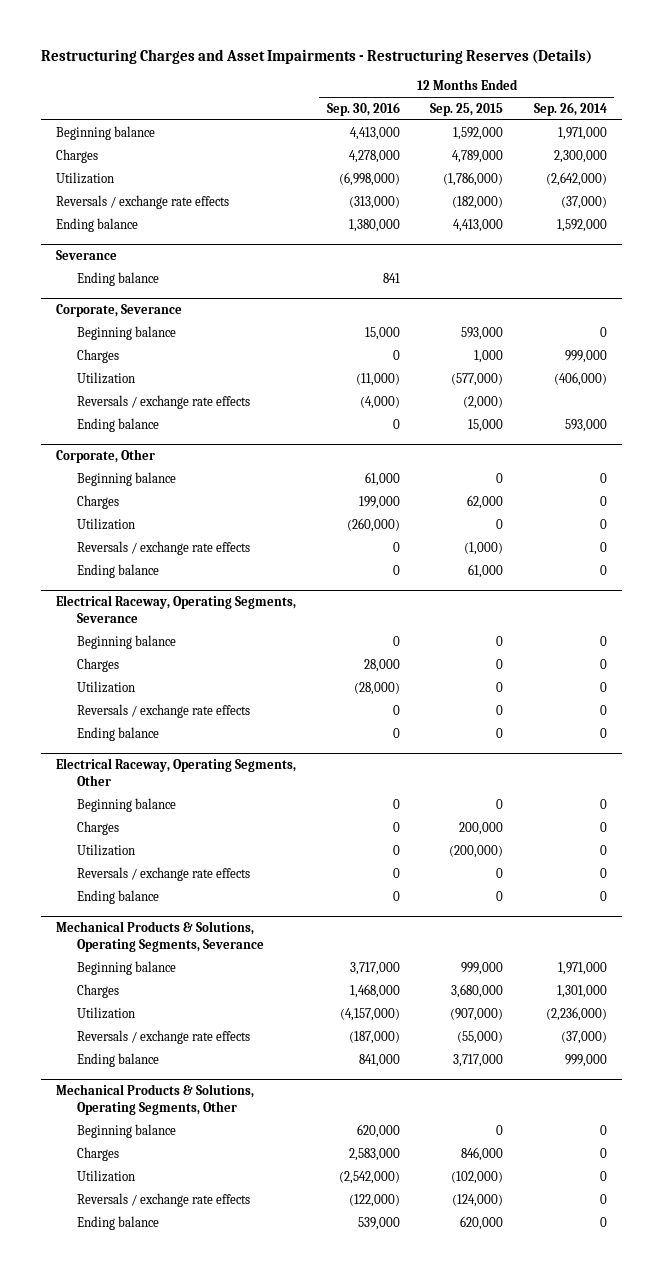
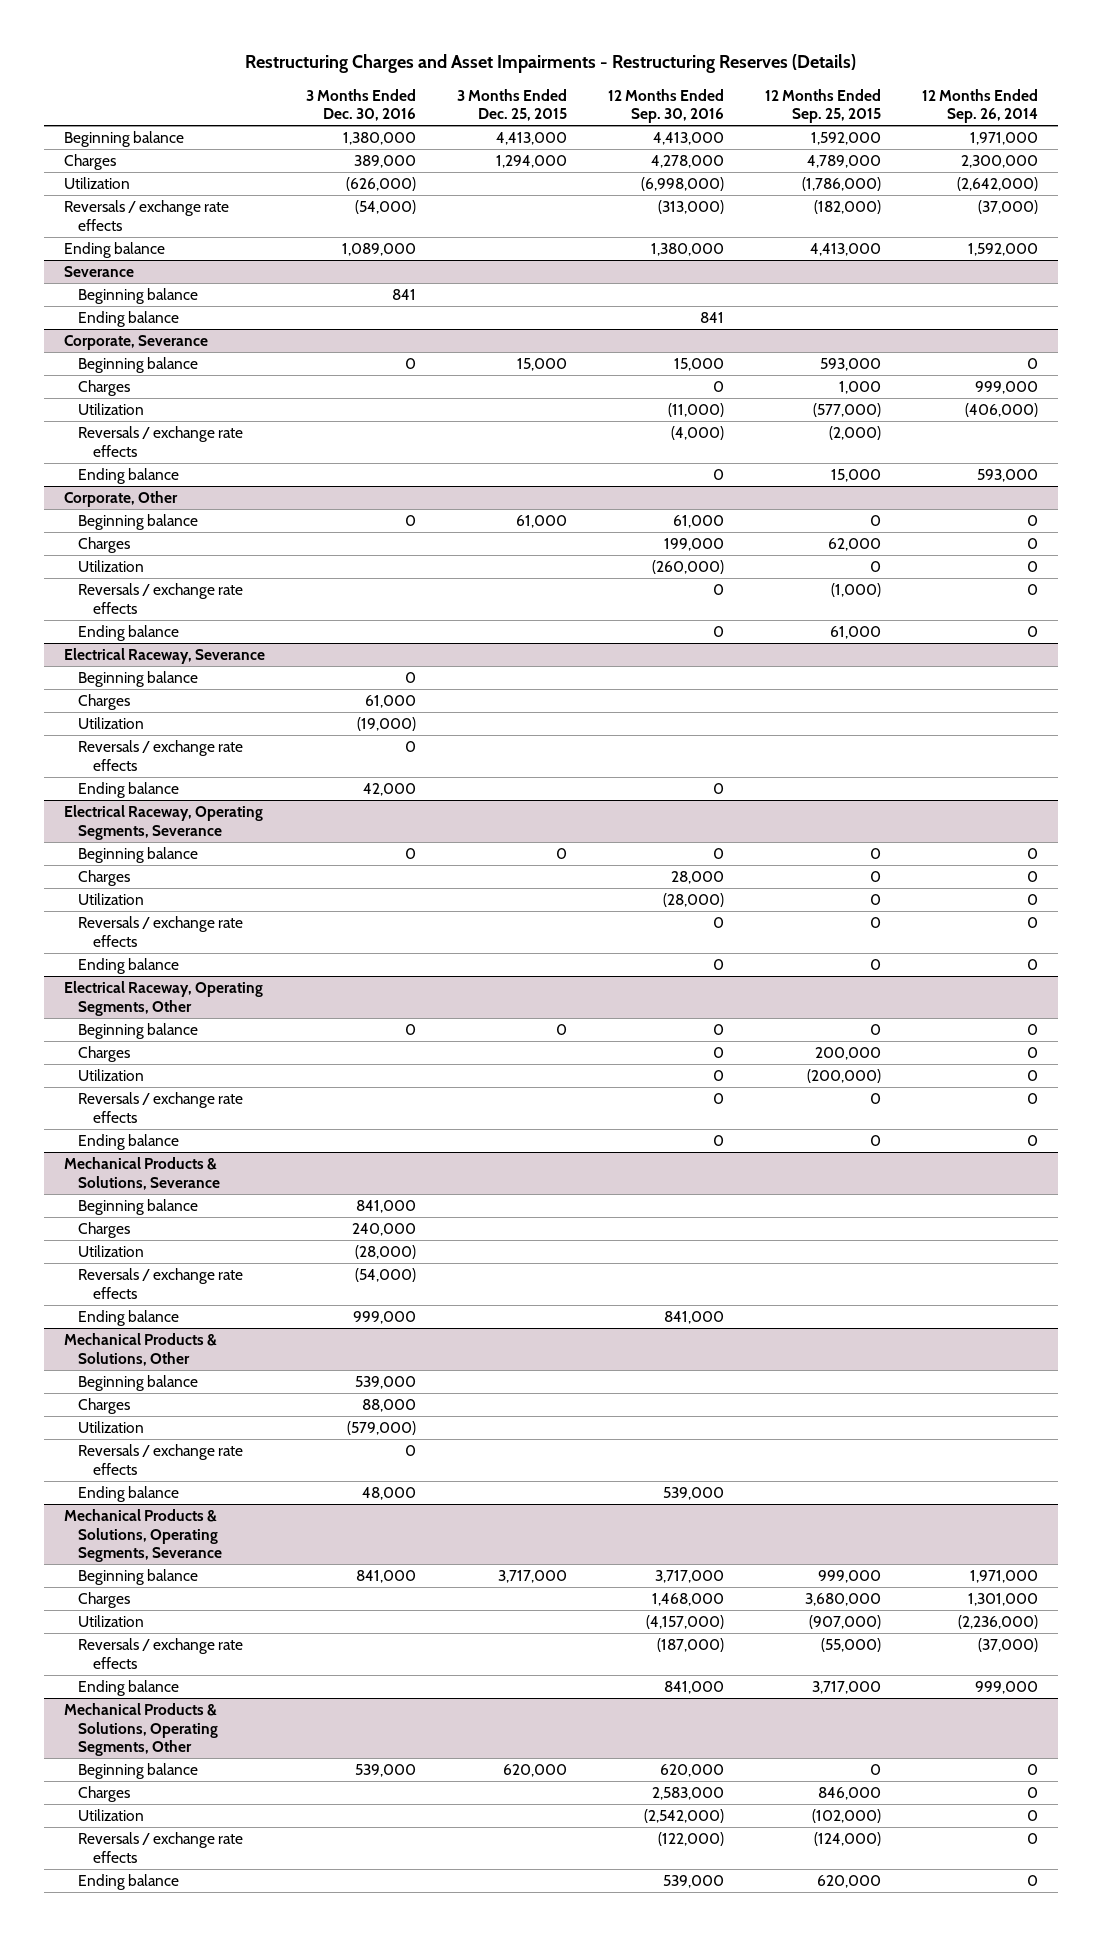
none -> [306,88,417,122] 3 Months Ended Dec. 30, 2016
none -> [457,88,568,122] 3 Months Ended Dec. 25, 2015
none -> [78,288,199,305] Beginning balance
none -> [64,648,266,665] Electrical Raceway, Severance
none -> [78,671,199,688] Beginning balance
none -> [78,694,131,711] Charges
none -> [78,717,145,730] Utilization
none -> [78,740,244,771] Reversals / exchange rate effects
none -> [78,782,180,799] Ending balance
none -> [64,1157,221,1190] Mechanical Products & Solutions, Severance
none -> [78,1199,199,1216] Beginning balance
none -> [78,1222,131,1239] Charges
none -> [78,1245,145,1258] Utilization
none -> [78,1268,244,1299] Reversals / exchange rate effects
none -> [78,1310,180,1327] Ending balance
none -> [64,1333,218,1366] Mechanical Products & Solutions, Other
none -> [78,1375,199,1392] Beginning balance
none -> [78,1398,131,1415] Charges
none -> [78,1421,145,1434] Utilization
none -> [78,1444,244,1475] Reversals / exchange rate effects
none -> [78,1486,180,1503] Ending balance

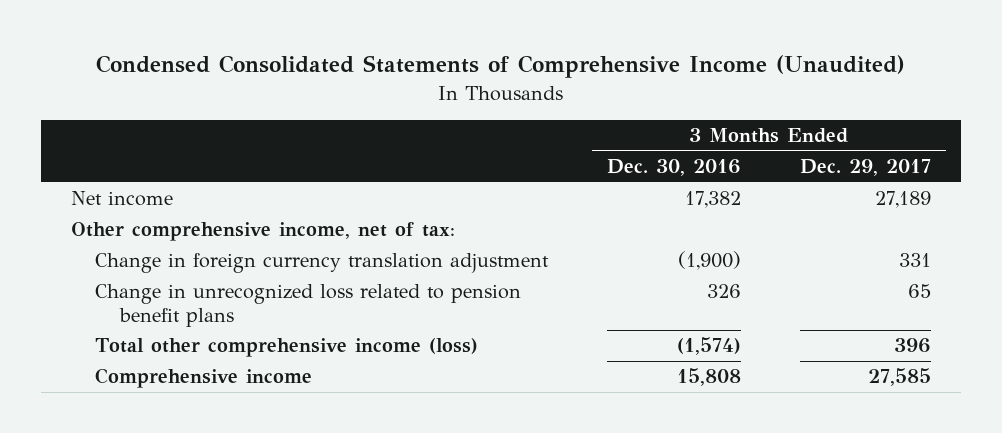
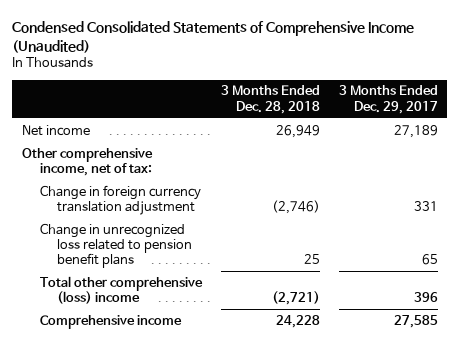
[607,159,742,177] Dec. 30, 2016 -> none
none -> [220,85,320,114] 3 Months Ended Dec. 28, 2018
[95,338,479,358] Total other comprehensive income (loss) -> [39,275,203,305] Total other comprehensive (loss) income

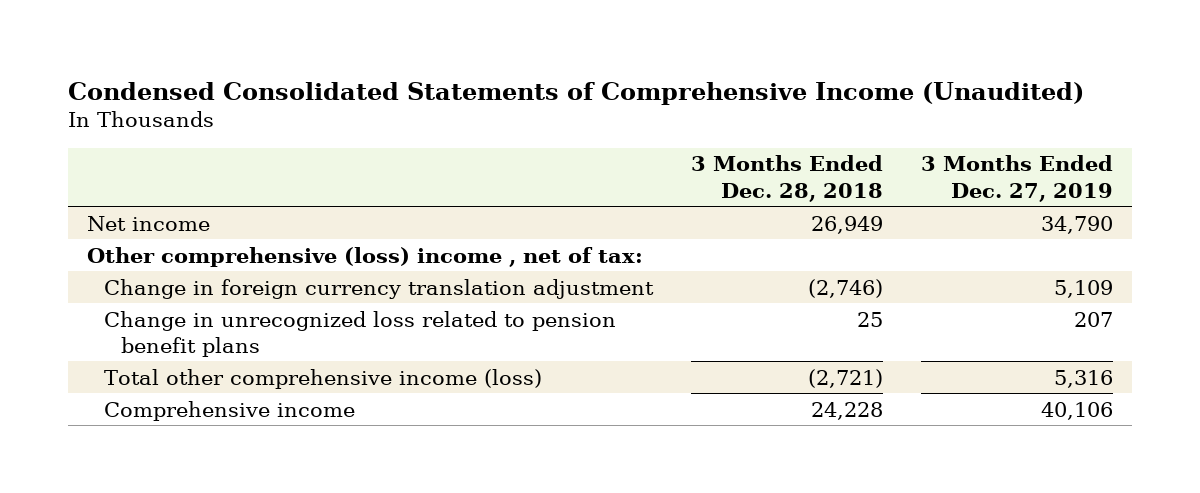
[338,85,438,114] 3 Months Ended Dec. 29, 2017 -> none
none -> [921,155,1114,202] 3 Months Ended Dec. 27, 2019
[21,147,153,177] Other comprehensive income, net of tax: -> [86,246,643,267] Other comprehensive (loss) income , net of tax:
[39,275,203,305] Total other comprehensive (loss) income -> [103,368,542,389] Total other comprehensive income (loss)

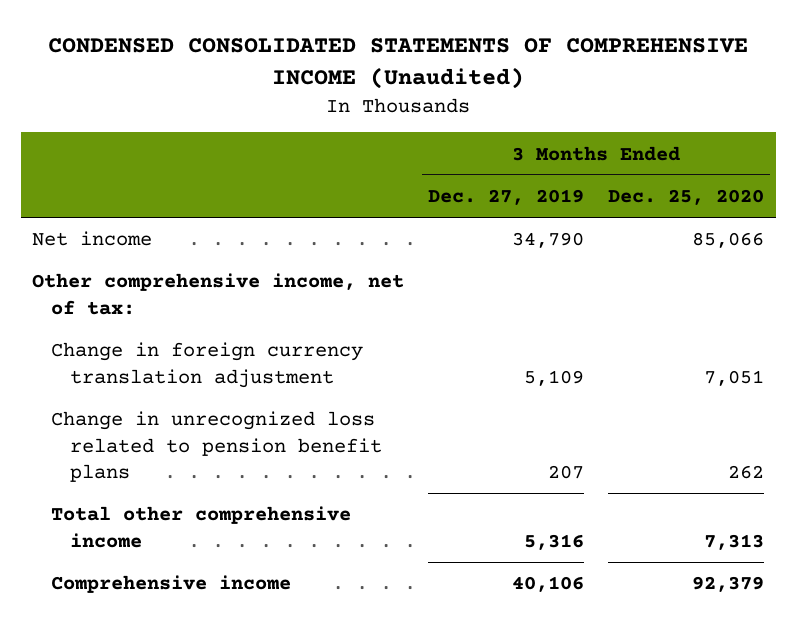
[67,81,1084,105] Condensed Consolidated Statements of Comprehensive Income (Unaudited) -> [48,38,749,90] CONDENSED CONSOLIDATED STATEMENTS OF COMPREHENSIVE INCOME (Unaudited)
[691,155,884,202] 3 Months Ended Dec. 28, 2018 -> none
none -> [608,188,765,205] Dec. 25, 2020
[86,246,643,267] Other comprehensive (loss) income , net of tax: -> [32,273,405,315] Other comprehensive income, net of tax:
[103,368,542,389] Total other comprehensive income (loss) -> [51,506,352,548] Total other comprehensive income

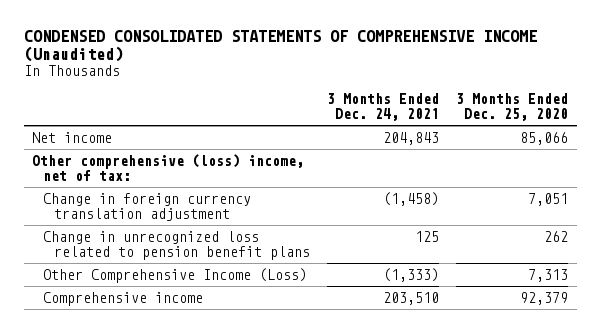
[428,188,585,205] Dec. 27, 2019 -> none
none -> [327,93,440,121] 3 Months Ended Dec. 24, 2021
[32,273,405,315] Other comprehensive income, net of tax: -> [32,154,305,181] Other comprehensive (loss) income, net of tax:
[51,506,352,548] Total other comprehensive income -> [43,268,308,284] Other Comprehensive Income (Loss)

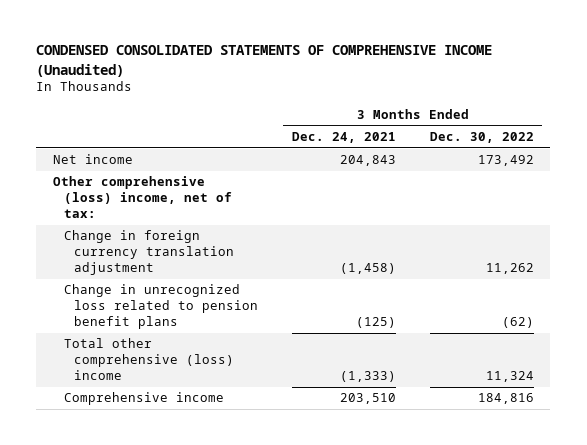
[456,93,569,121] 3 Months Ended Dec. 25, 2020 -> none
none -> [429,132,534,144] Dec. 30, 2022
[415,231,440,243] 125 -> [355,317,396,329] (125)
[43,268,308,284] Other Comprehensive Income (Loss) -> [63,338,235,381] Total other comprehensive (loss) income

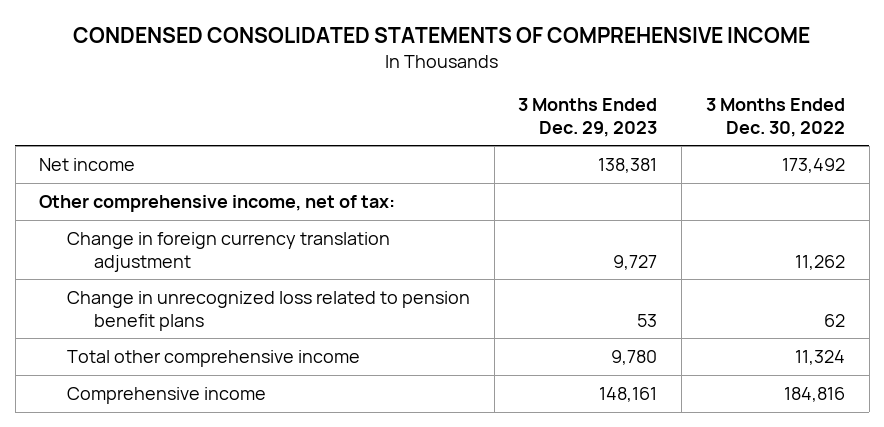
[36,45,493,77] CONDENSED CONSOLIDATED STATEMENTS OF COMPREHENSIVE INCOME (Unaudited) -> [73,27,811,44] CONDENSED CONSOLIDATED STATEMENTS OF COMPREHENSIVE INCOME
[291,132,396,144] Dec. 24, 2021 -> none
none -> [518,98,658,137] 3 Months Ended Dec. 29, 2023
[53,176,232,219] Other comprehensive (loss) income, net of tax: -> [39,194,396,212] Other comprehensive income, net of tax:
[501,317,534,329] (62) -> [823,313,845,327] 62
[63,338,235,381] Total other comprehensive (loss) income -> [66,349,360,367] Total other comprehensive income

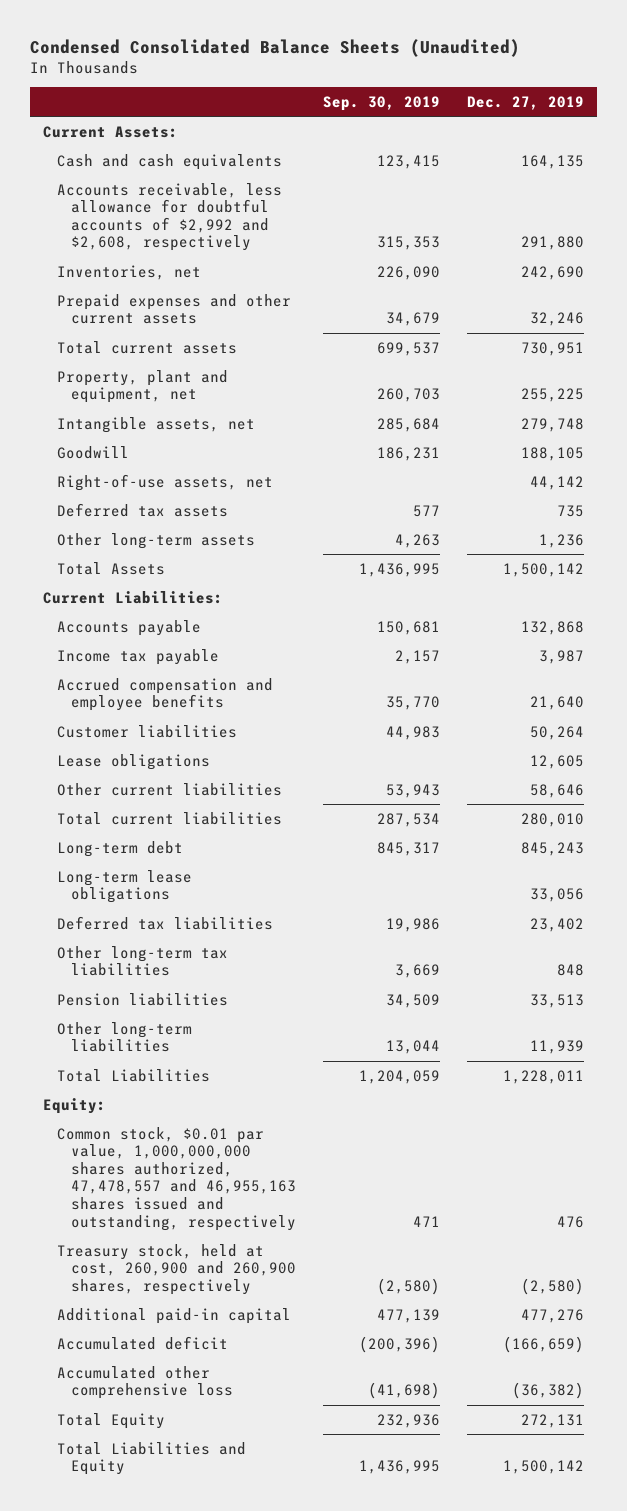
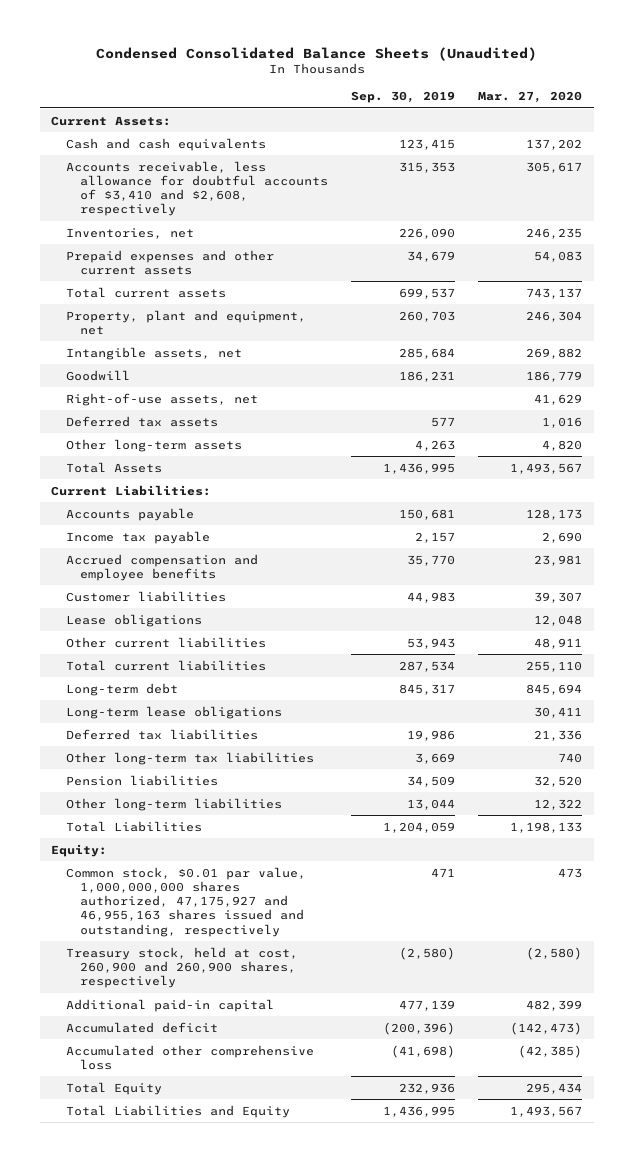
[466,95,584,110] Dec. 27, 2019 -> none
none -> [478,91,583,104] Mar. 27, 2020
[56,182,282,252] Accounts receivable, less allowance for doubtful accounts of $2,992 and $2,608, respectively -> [65,160,328,217] Accounts receivable, less allowance for doubtful accounts of $3,410 and $2,608, respectively
[56,1126,296,1231] Common stock, $0.01 par value, 1,000,000,000 shares authorized, 47,478,557 and 46,955,163 shares issued and outstanding, respectively -> [65,866,306,937] Common stock, $0.01 par value, 1,000,000,000 shares authorized, 47,175,927 and 46,955,163 shares issued and outstanding, respectively

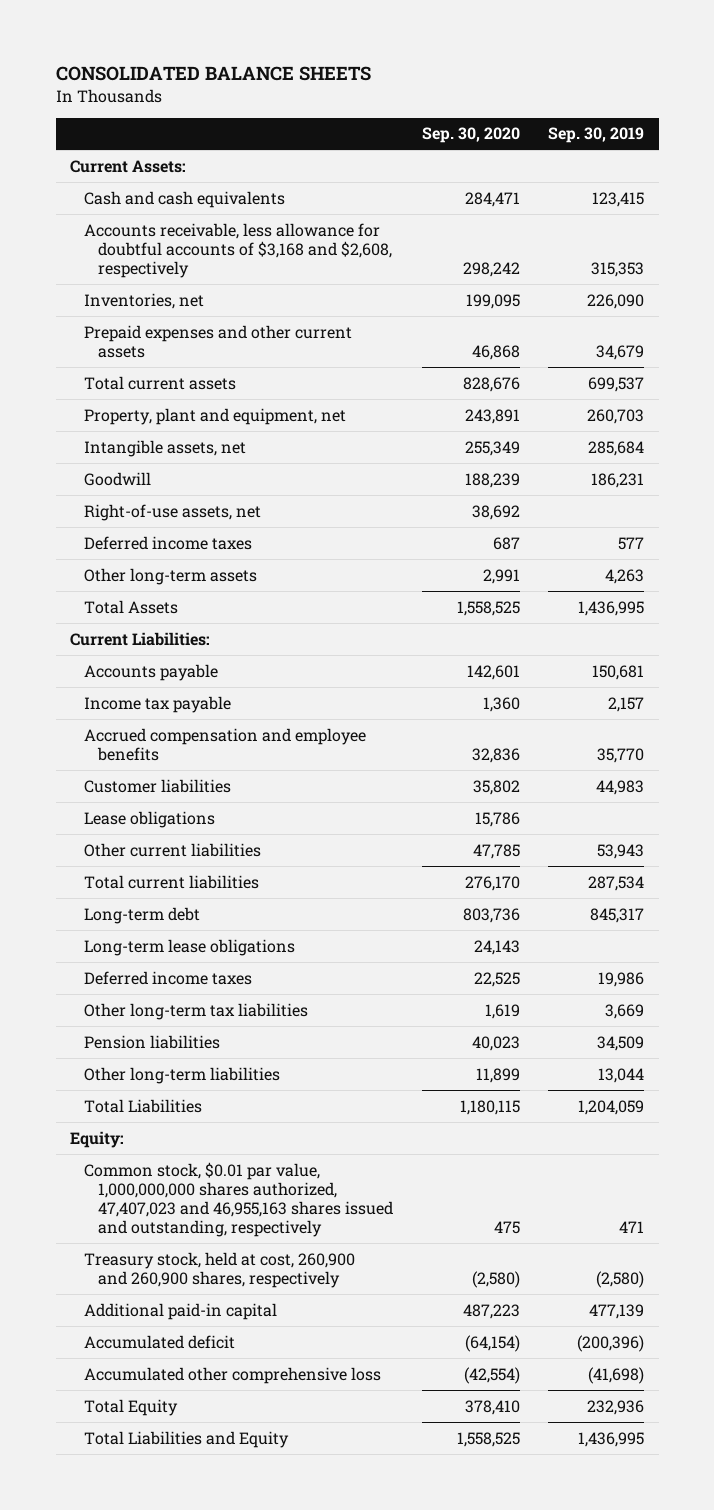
[95,46,537,61] Condensed Consolidated Balance Sheets (Unaudited) -> [55,66,371,82] CONSOLIDATED BALANCE SHEETS
[478,91,583,104] Mar. 27, 2020 -> none
none -> [421,127,520,144] Sep. 30, 2020
[65,160,328,217] Accounts receivable, less allowance for doubtful accounts of $3,410 and $2,608, respectively -> [84,222,393,279] Accounts receivable, less allowance for doubtful accounts of $3,168 and $2,608, respectively
[65,415,218,427] Deferred tax assets -> [84,535,253,550] Deferred income taxes
[65,728,258,740] Deferred tax liabilities -> [84,970,253,985] Deferred income taxes
[65,866,306,937] Common stock, $0.01 par value, 1,000,000,000 shares authorized, 47,175,927 and 46,955,163 shares issued and outstanding, respectively -> [84,1161,394,1238] Common stock, $0.01 par value, 1,000,000,000 shares authorized, 47,407,023 and 46,955,163 shares issued and outstanding, respectively

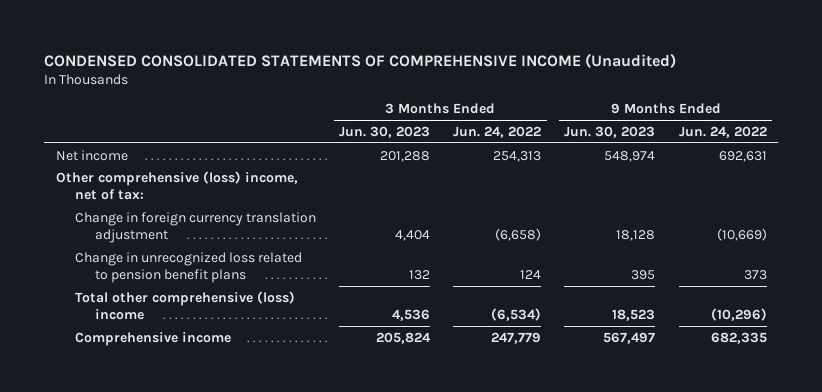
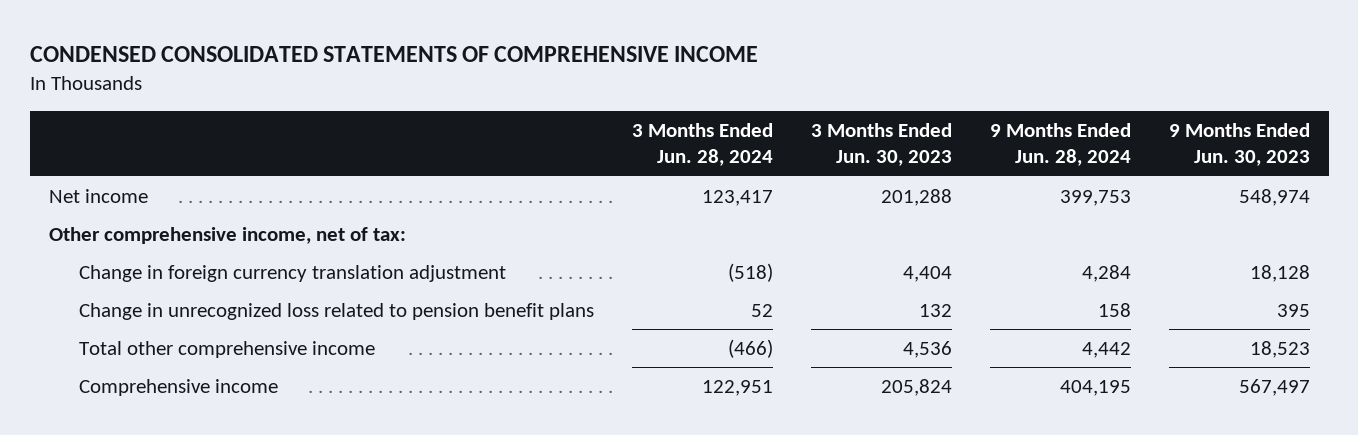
[44,52,677,68] CONDENSED CONSOLIDATED STATEMENTS OF COMPREHENSIVE INCOME (Unaudited) -> [29,46,758,63] CONDENSED CONSOLIDATED STATEMENTS OF COMPREHENSIVE INCOME
[453,125,542,138] Jun. 24, 2022 -> none
[678,125,767,138] Jun. 24, 2022 -> none
none -> [631,123,773,167] 3 Months Ended Jun. 28, 2024
none -> [989,123,1131,167] 9 Months Ended Jun. 28, 2024
[55,170,298,201] Other comprehensive (loss) income, net of tax: -> [48,226,406,244] Other comprehensive income, net of tax:
[75,290,296,321] Total other comprehensive (loss) income -> [78,340,375,358] Total other comprehensive income

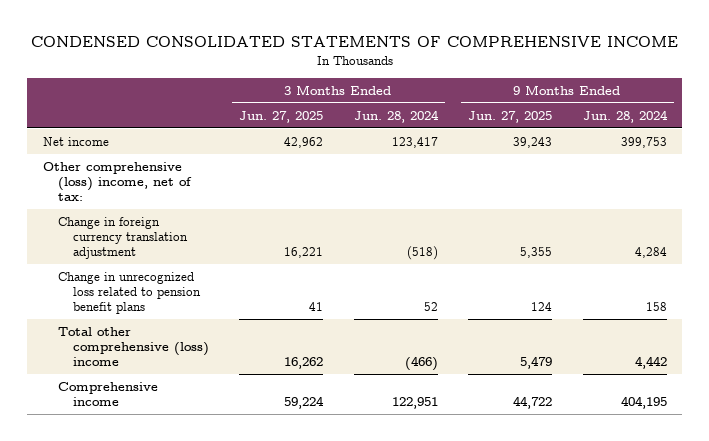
[810,123,952,167] 3 Months Ended Jun. 30, 2023 -> none
[1168,123,1310,167] 9 Months Ended Jun. 30, 2023 -> none
none -> [239,110,324,123] Jun. 27, 2025
none -> [468,110,553,123] Jun. 27, 2025
[48,226,406,244] Other comprehensive income, net of tax: -> [42,161,192,202] Other comprehensive (loss) income, net of tax:
[78,340,375,358] Total other comprehensive income -> [57,326,209,367] Total other comprehensive (loss) income

